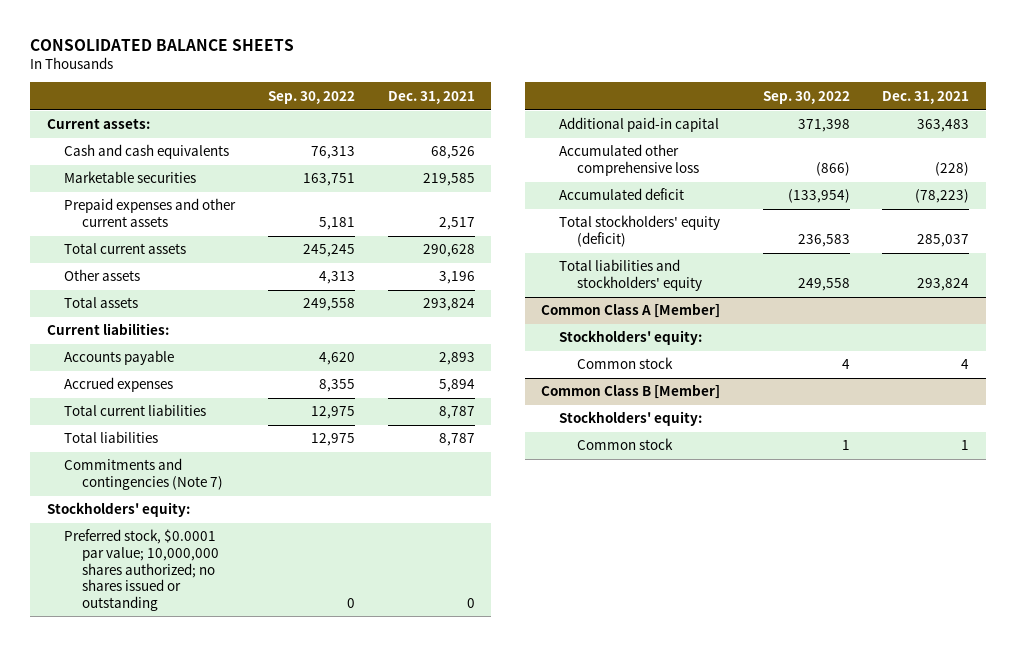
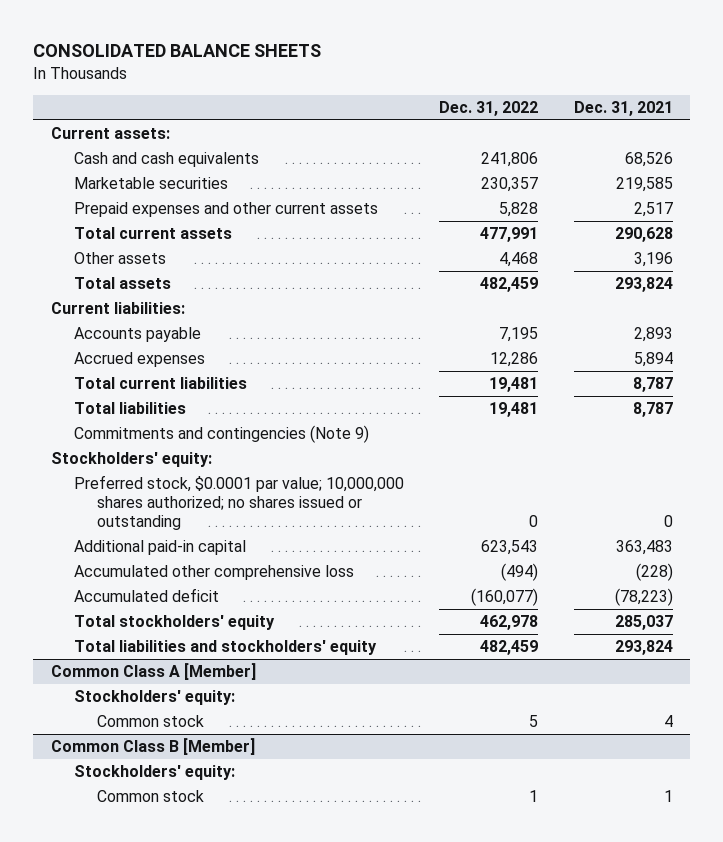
[268,90,356,104] Sep. 30, 2022 -> none
none -> [439,100,539,116] Dec. 31, 2022
[64,458,224,491] Commitments and contingencies (Note 7) -> [73,425,369,444] Commitments and contingencies (Note 9)
[559,215,721,248] Total stockholders' equity (deficit) -> [73,615,275,631] Total stockholders' equity

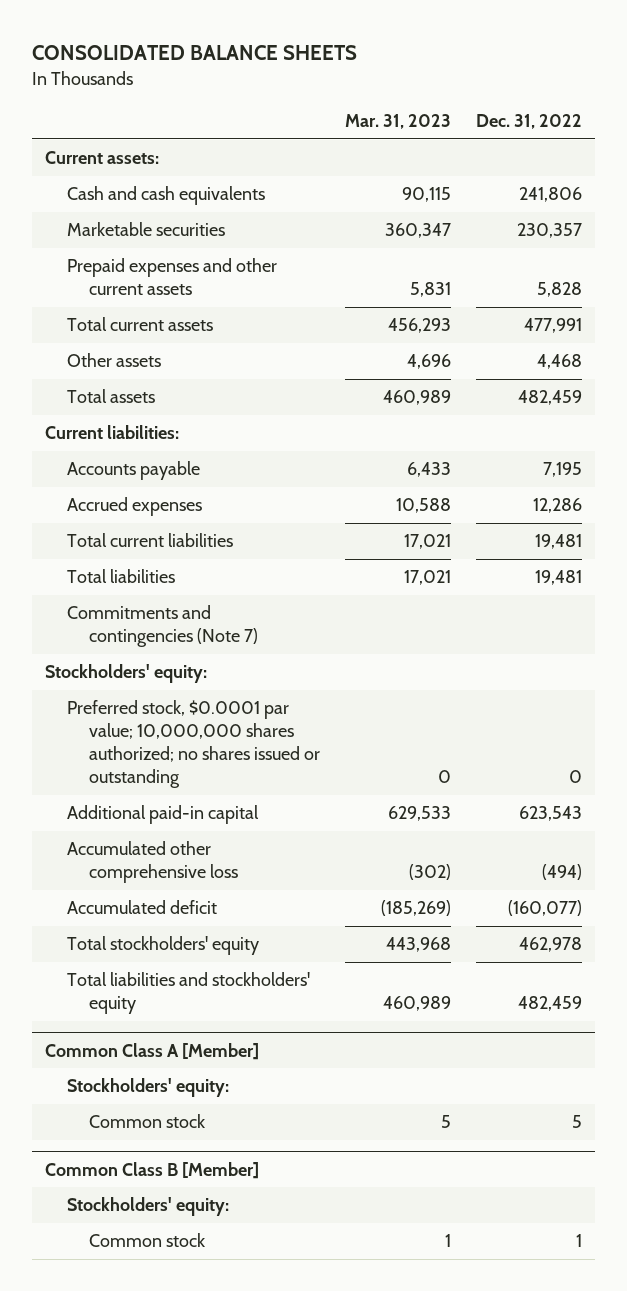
[573,100,673,116] Dec. 31, 2021 -> none
none -> [345,114,452,130] Mar. 31, 2023
[73,425,369,444] Commitments and contingencies (Note 9) -> [67,605,259,648] Commitments and contingencies (Note 7)

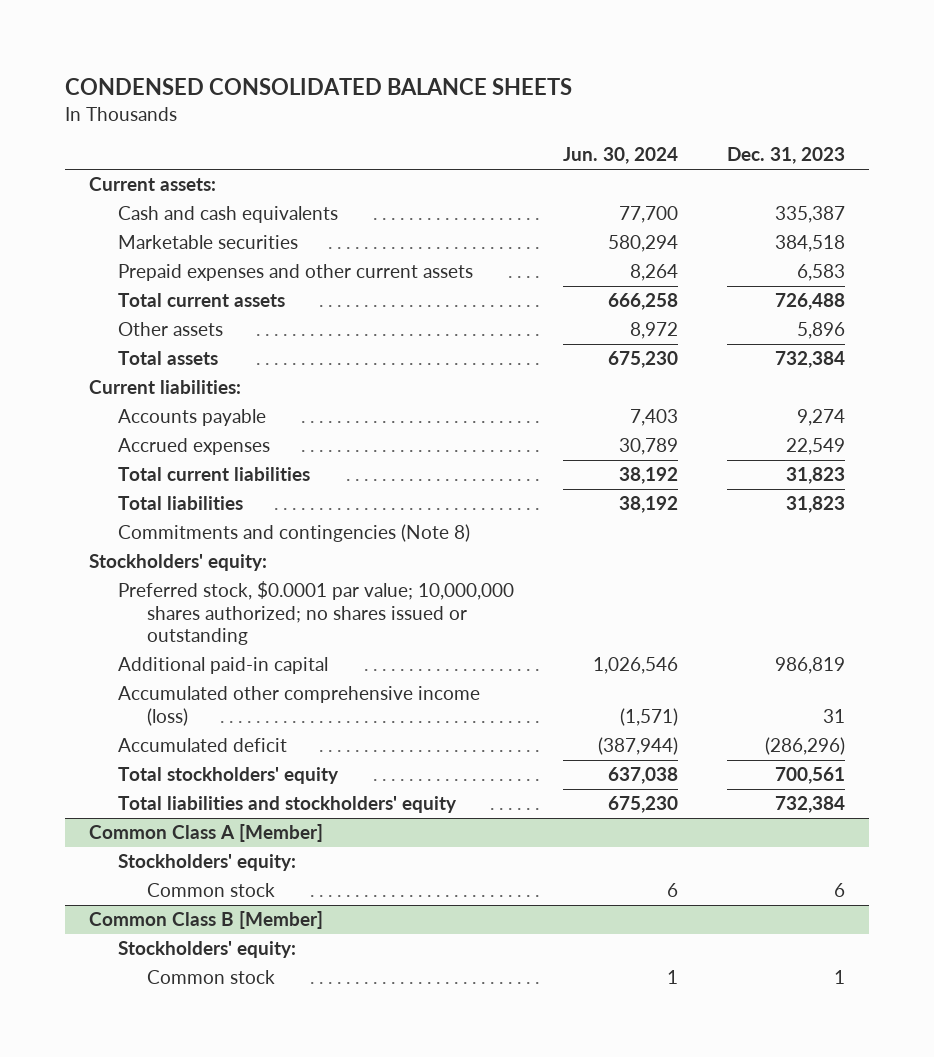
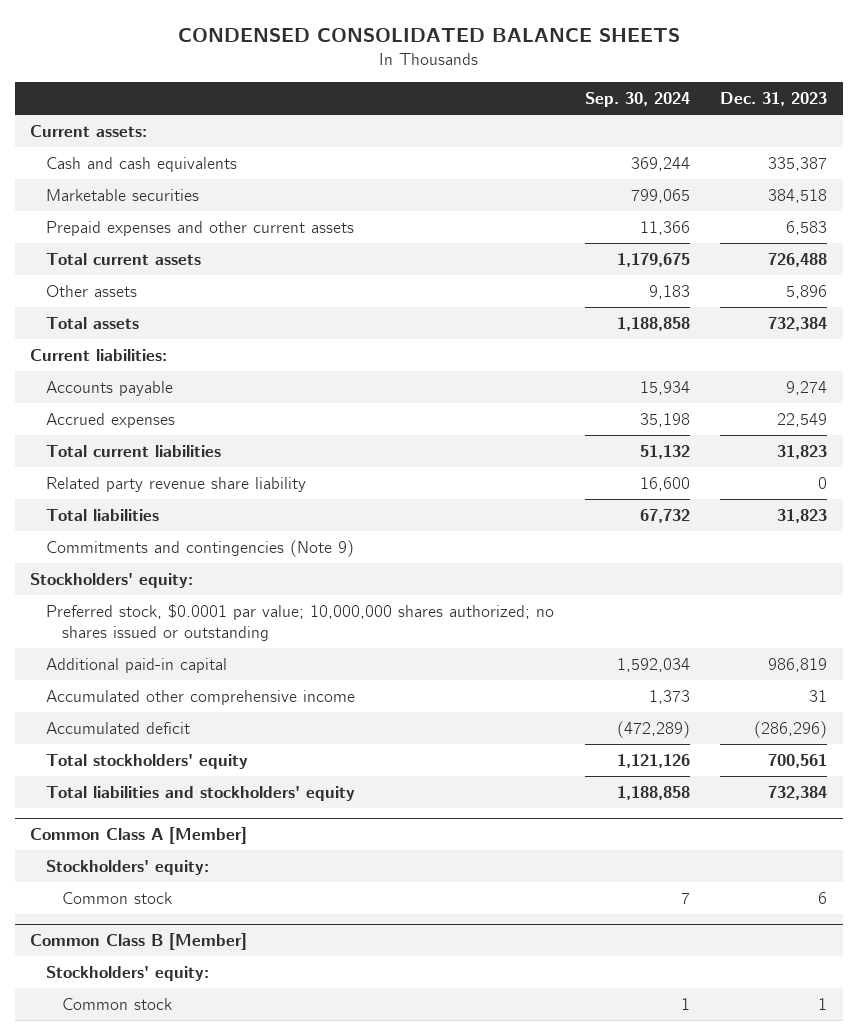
[563,147,679,165] Jun. 30, 2024 -> none
none -> [584,91,690,107] Sep. 30, 2024
none -> [46,476,307,492] Related party revenue share liability
[118,524,471,543] Commitments and contingencies (Note 8) -> [46,539,355,557] Commitments and contingencies (Note 9)
[118,686,481,726] Accumulated other comprehensive income (loss) -> [46,689,356,705] Accumulated other comprehensive income

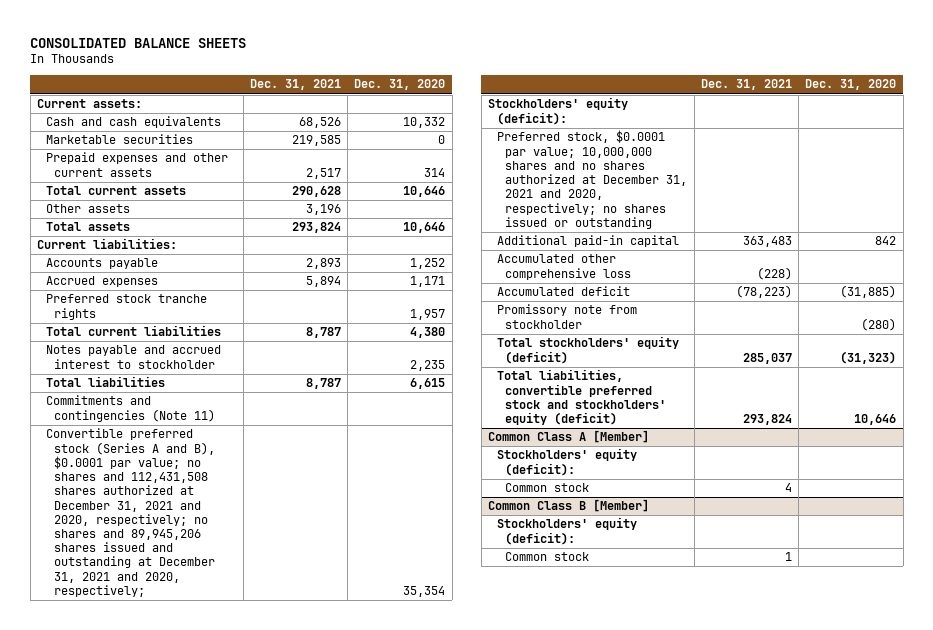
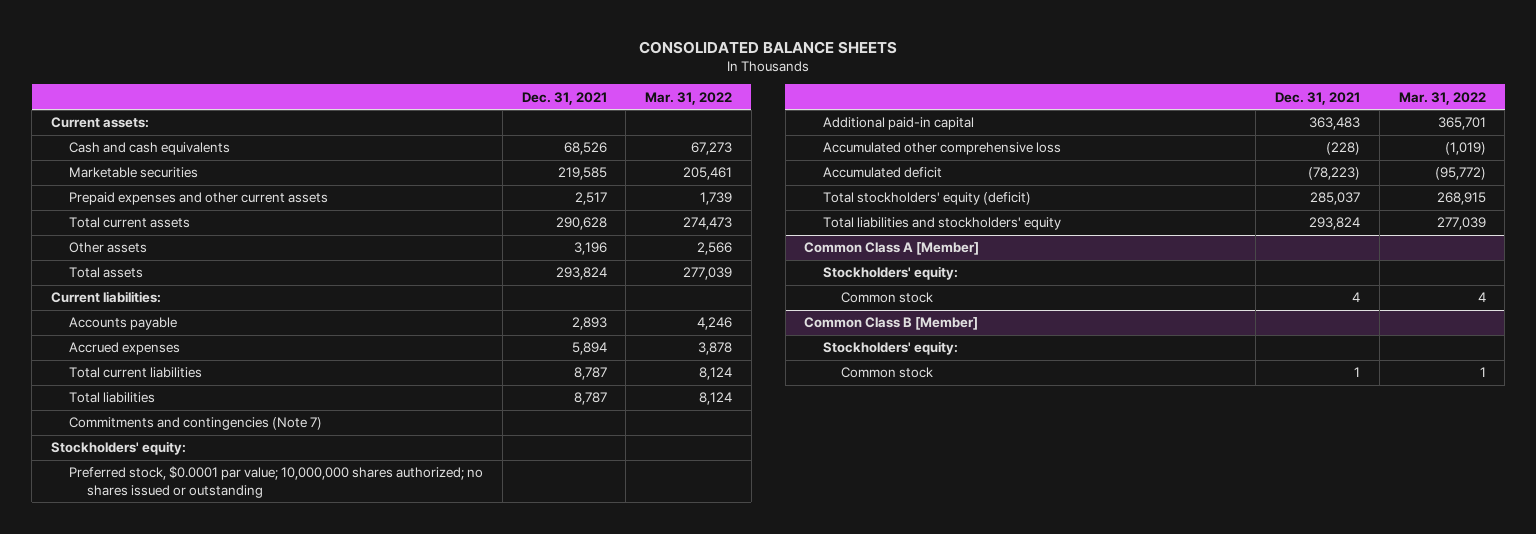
[354,79,446,91] Dec. 31, 2020 -> none
none -> [645,91,733,105] Mar. 31, 2022
[45,294,207,320] Preferred stock tranche rights -> none
[45,345,221,369] Notes payable and accrued interest to stockholder -> none
[45,428,216,597] Convertible preferred stock (Series A and B), $0.0001 par value; no shares and 112,431,508 shares authorized at December 31, 2021 and 2020, respectively; no shares and 89,945,206 shares issued and outstanding at December 31, 2021 and 2020, respectively; -> none
[45,395,216,422] Commitments and contingencies (Note 11) -> [69,417,323,431] Commitments and contingencies (Note 7)
[487,97,628,125] Stockholders' equity (deficit): -> [50,441,186,456] Stockholders' equity:
[496,130,688,229] Preferred stock, $0.0001 par value; 10,000,000 shares and no shares authorized at December 31, 2021 and 2020, respectively; no shares issued or outstanding -> [69,466,484,498] Preferred stock, $0.0001 par value; 10,000,000 shares authorized; no shares issued or outstanding
[496,304,637,329] Promissory note from stockholder -> none
[496,369,667,426] Total liabilities, convertible preferred stock and stockholders' equity (deficit) -> [822,217,1061,231] Total liabilities and stockholders' equity
[496,448,637,476] Stockholders' equity (deficit): -> [822,266,958,281] Stockholders' equity:
[496,517,637,545] Stockholders' equity (deficit): -> [822,341,958,356] Stockholders' equity:

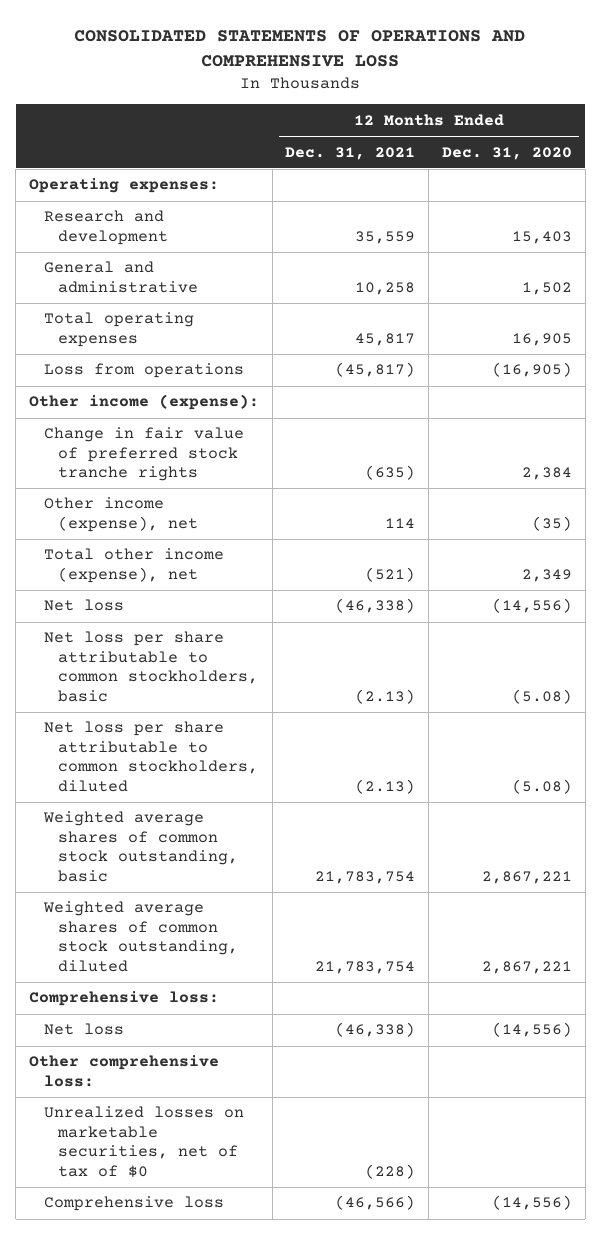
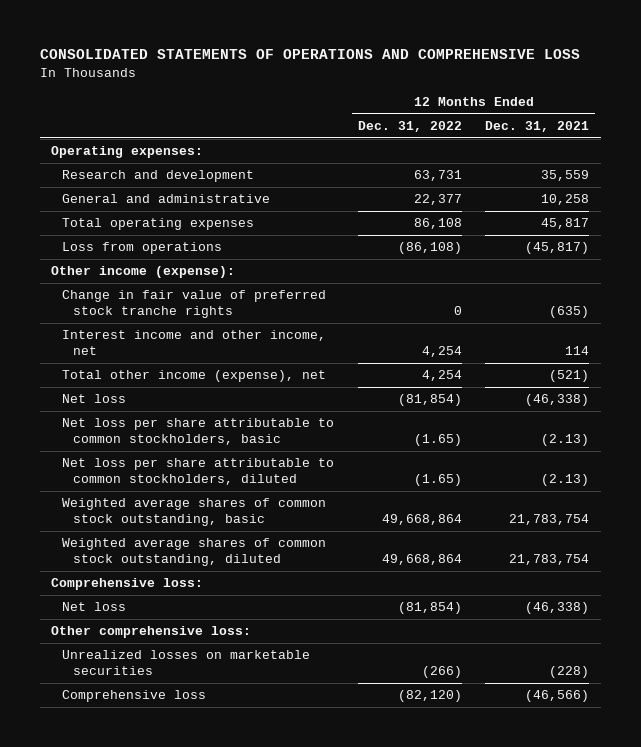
[442,146,573,160] Dec. 31, 2020 -> none
none -> [357,120,462,132] Dec. 31, 2022
[43,497,199,532] Other income (expense), net -> [62,330,327,356] Interest income and other income, net
[43,1106,244,1178] Unrealized losses on marketable securities, net of tax of $0 -> [62,650,311,676] Unrealized losses on marketable securities

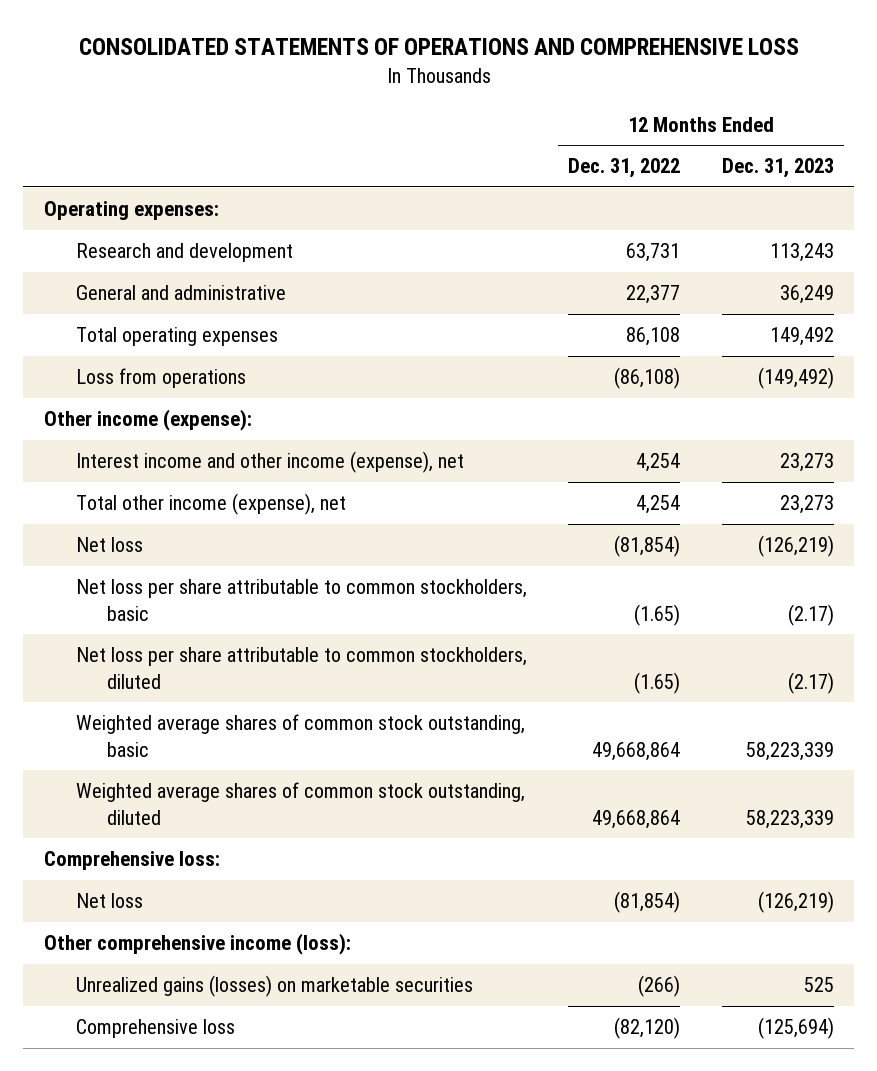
[485,120,590,132] Dec. 31, 2021 -> none
none -> [721,158,834,179] Dec. 31, 2023
[62,290,327,319] Change in fair value of preferred stock tranche rights -> none
[62,330,327,356] Interest income and other income, net -> [75,451,464,474] Interest income and other income (expense), net
[51,626,252,639] Other comprehensive loss: -> [43,933,351,956] Other comprehensive income (loss):
[62,650,311,676] Unrealized losses on marketable securities -> [75,975,473,998] Unrealized gains (losses) on marketable securities

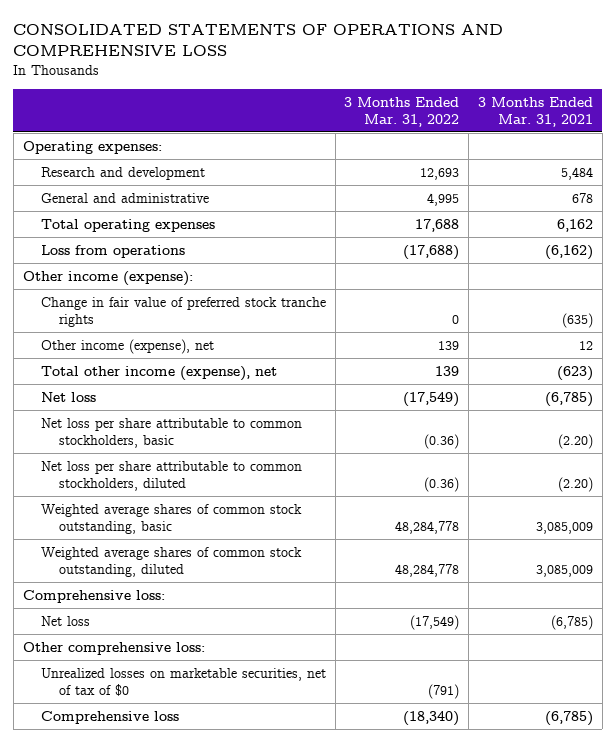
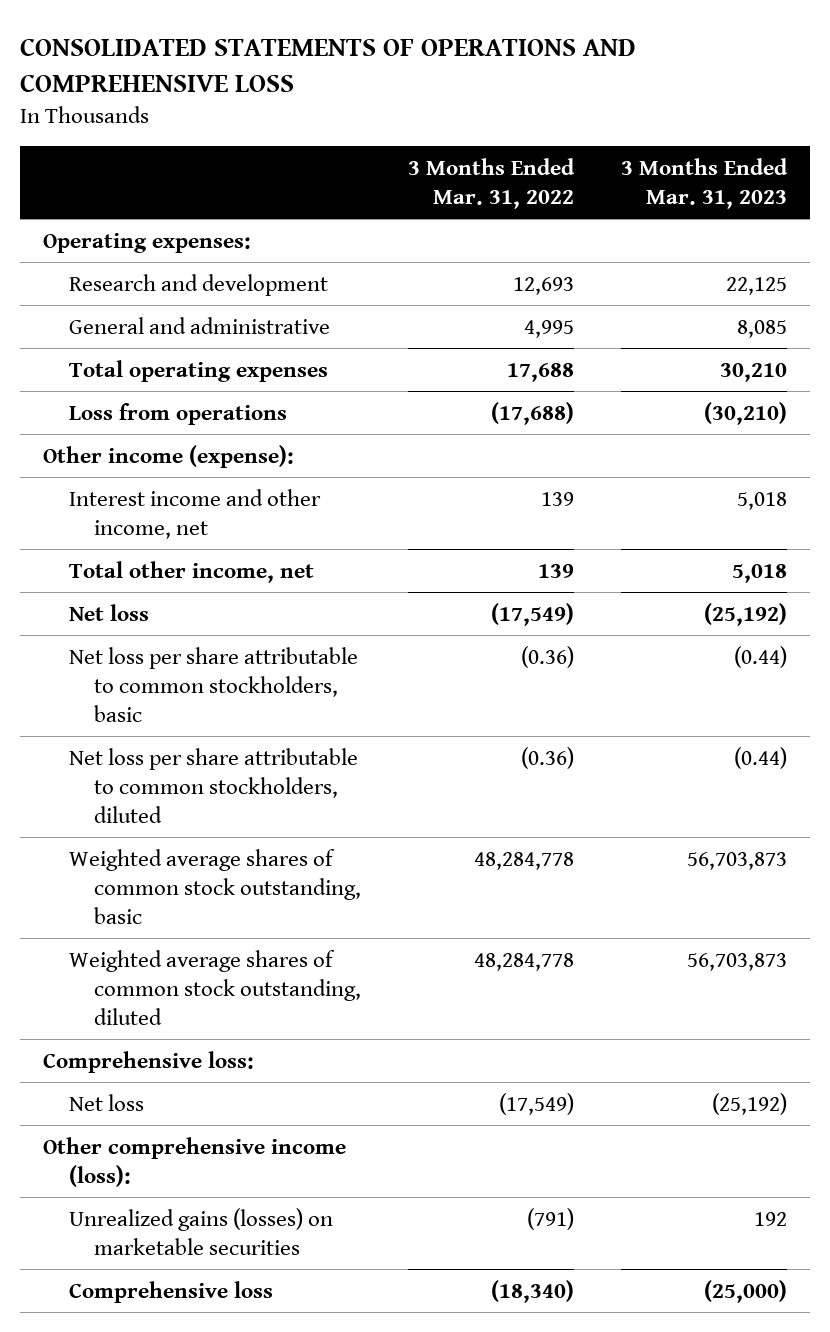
[477,97,593,127] 3 Months Ended Mar. 31, 2021 -> none
none -> [620,157,788,209] 3 Months Ended Mar. 31, 2023
[40,296,326,327] Change in fair value of preferred stock tranche rights -> none
[40,338,214,354] Other income (expense), net -> [68,488,321,539] Interest income and other income, net
[40,365,277,381] Total other income (expense), net -> [68,560,314,583] Total other income, net
[22,641,205,655] Other comprehensive loss: -> [43,1136,347,1187] Other comprehensive income (loss):
[40,667,326,696] Unrealized losses on marketable securities, net of tax of $0 -> [68,1207,333,1255] Unrealized gains (losses) on marketable securities

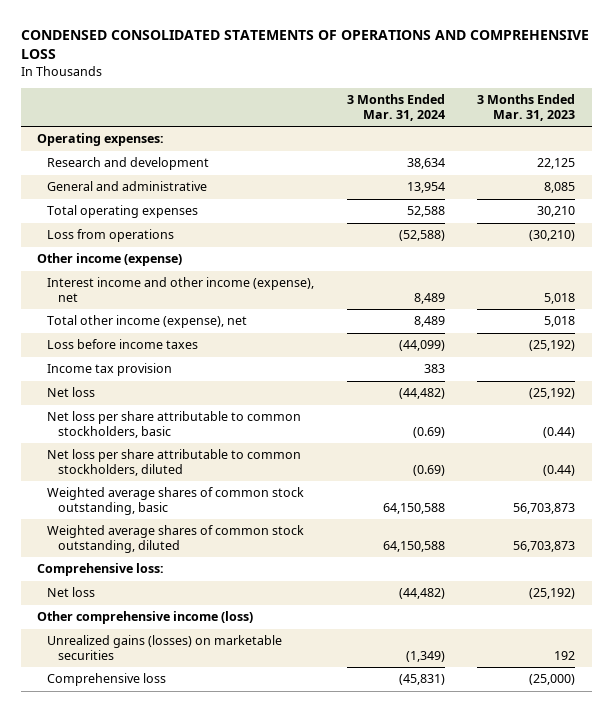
[19,37,636,92] CONSOLIDATED STATEMENTS OF OPERATIONS AND COMPREHENSIVE LOSS -> [20,30,589,60] CONDENSED CONSOLIDATED STATEMENTS OF OPERATIONS AND COMPREHENSIVE LOSS
[407,157,575,209] 3 Months Ended Mar. 31, 2022 -> none
none -> [346,94,445,121] 3 Months Ended Mar. 31, 2024
[43,444,295,468] Other income (expense): -> [37,253,183,267] Other income (expense)
[68,488,321,539] Interest income and other income, net -> [47,277,315,302] Interest income and other income (expense), net
[68,560,314,583] Total other income, net -> [47,315,248,329] Total other income (expense), net
none -> [47,339,199,350] Loss before income taxes
none -> [47,363,173,377] Income tax provision
[43,1136,347,1187] Other comprehensive income (loss): -> [37,611,254,625] Other comprehensive income (loss)

